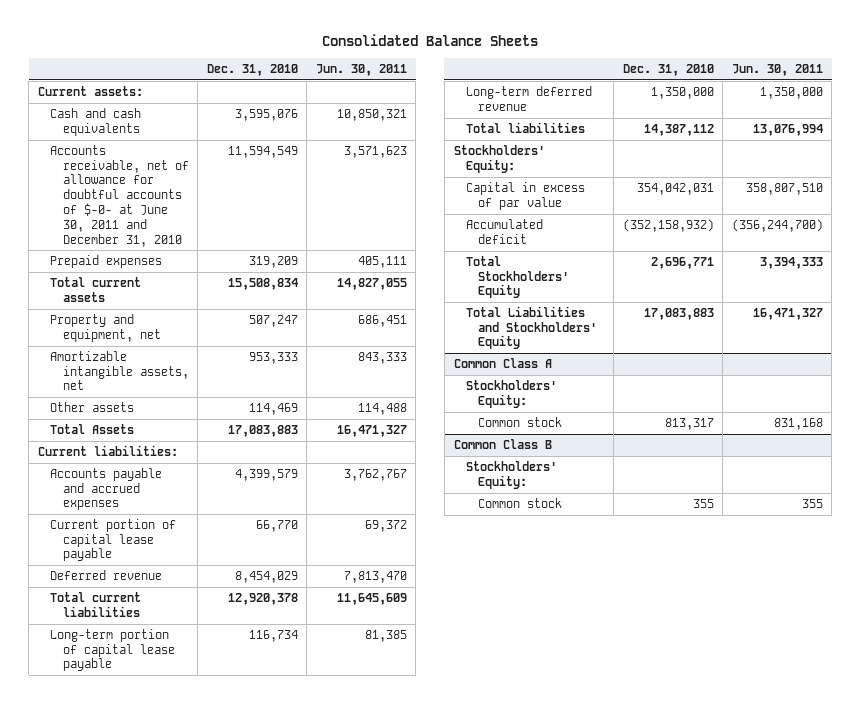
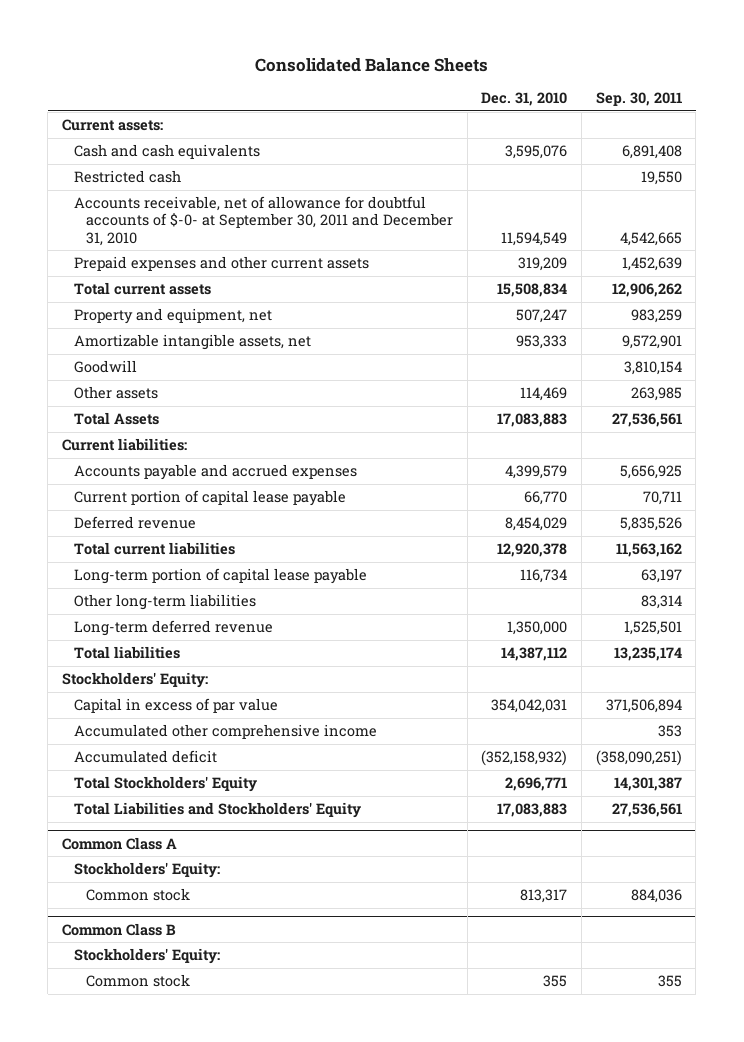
[315,63,407,76] Jun. 30, 2011 -> none
none -> [595,92,682,107] Sep. 30, 2011
none -> [74,170,182,184] Restricted cash
[50,144,189,247] Accounts receivable, net of allowance for doubtful accounts of $-0- at June 30, 2011 and December 31, 2010 -> [74,196,454,246] Accounts receivable, net of allowance for doubtful accounts of $-0- at September 30, 2011 and December 31, 2010
[50,254,163,268] Prepaid expenses -> [74,256,370,272] Prepaid expenses and other current assets
none -> [74,360,138,374] Goodwill
none -> [74,594,257,611] Other long-term liabilities
none -> [74,724,378,740] Accumulated other comprehensive income

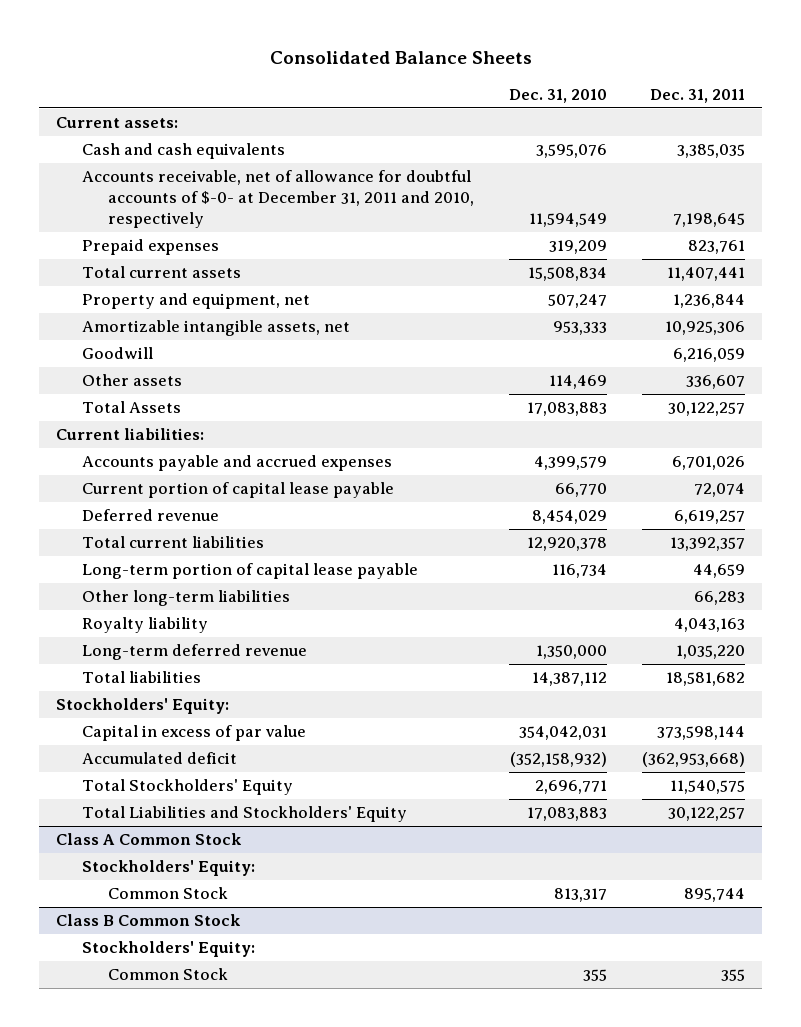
[595,92,682,107] Sep. 30, 2011 -> none
none -> [649,88,745,103] Dec. 31, 2011
[74,170,182,184] Restricted cash -> none
[74,196,454,246] Accounts receivable, net of allowance for doubtful accounts of $-0- at September 30, 2011 and December 31, 2010 -> [81,170,474,229] Accounts receivable, net of allowance for doubtful accounts of $-0- at December 31, 2011 and 2010, respectively
[74,256,370,272] Prepaid expenses and other current assets -> [81,239,219,256] Prepaid expenses
none -> [81,617,208,634] Royalty liability
[74,724,378,740] Accumulated other comprehensive income -> none
[61,836,177,850] Common Class A -> [56,833,243,846] Class A Common Stock
[86,888,191,902] Common stock -> [107,887,228,900] Common Stock
[61,922,176,936] Common Class B -> [56,914,242,927] Class B Common Stock
[86,974,191,988] Common stock -> [107,968,228,981] Common Stock

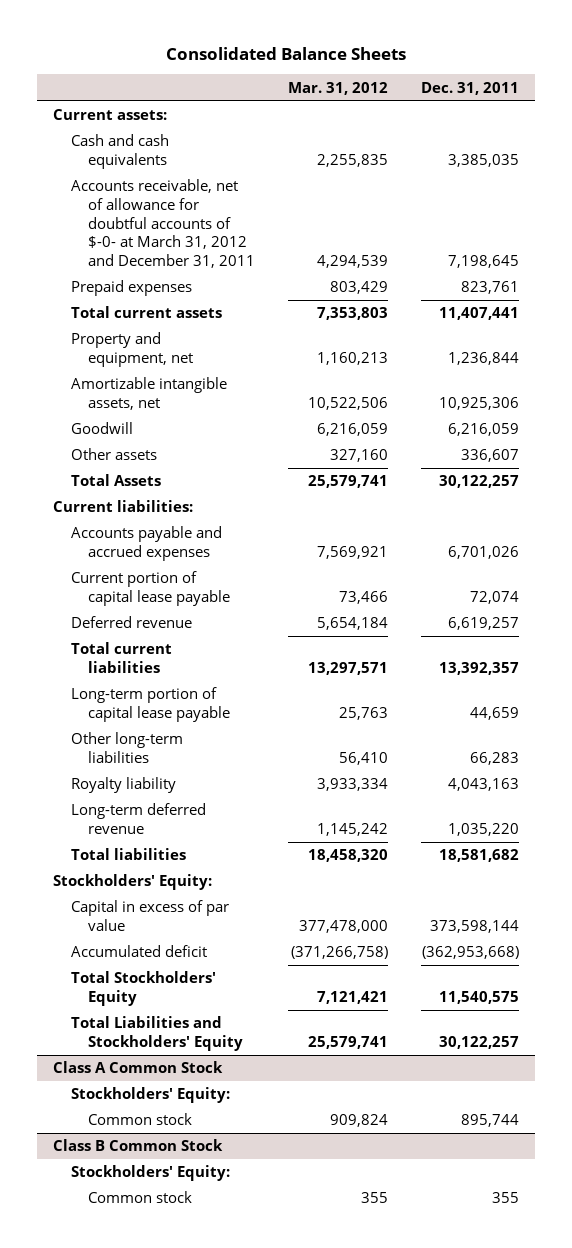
[508,88,607,103] Dec. 31, 2010 -> none
none -> [288,81,389,95] Mar. 31, 2012
[81,170,474,229] Accounts receivable, net of allowance for doubtful accounts of $-0- at December 31, 2011 and 2010, respectively -> [70,179,256,268] Accounts receivable, net of allowance for doubtful accounts of $-0- at March 31, 2012 and December 31, 2011
[107,887,228,900] Common Stock -> [88,1113,193,1126] Common stock
[107,968,228,981] Common Stock -> [88,1191,193,1204] Common stock

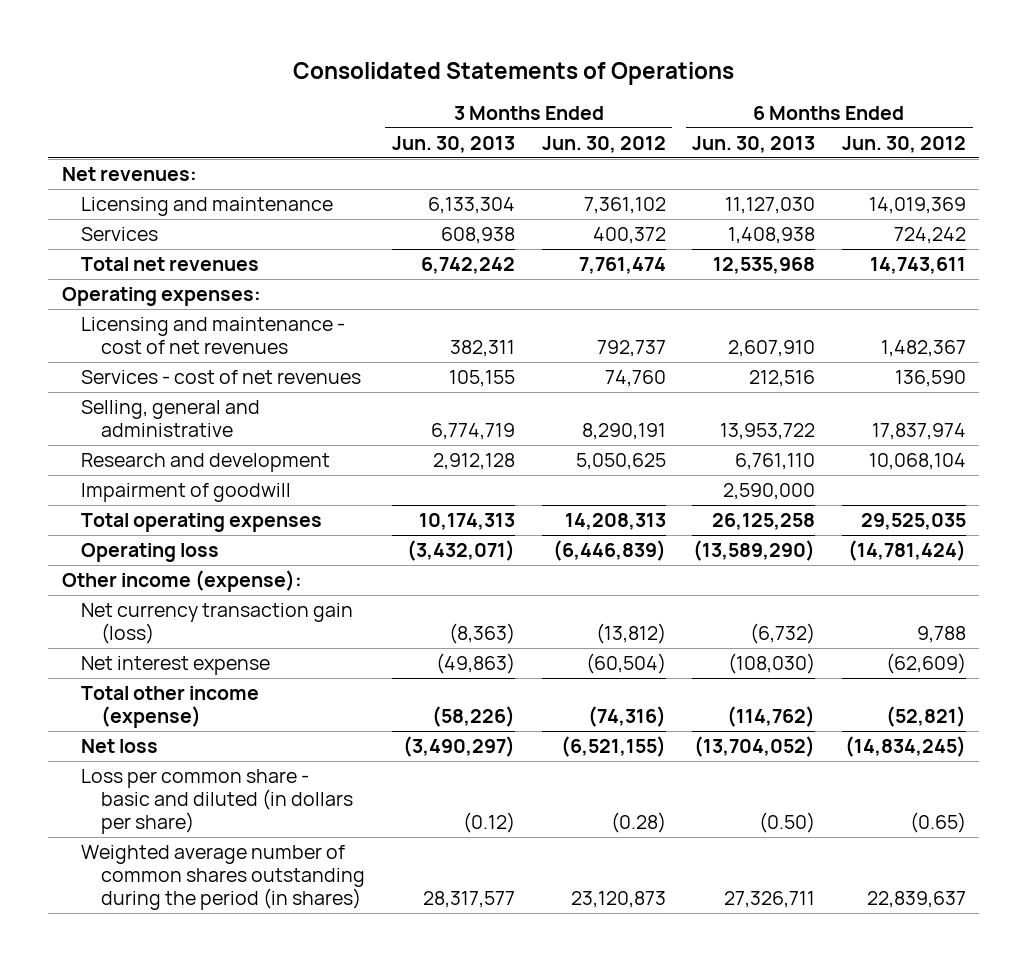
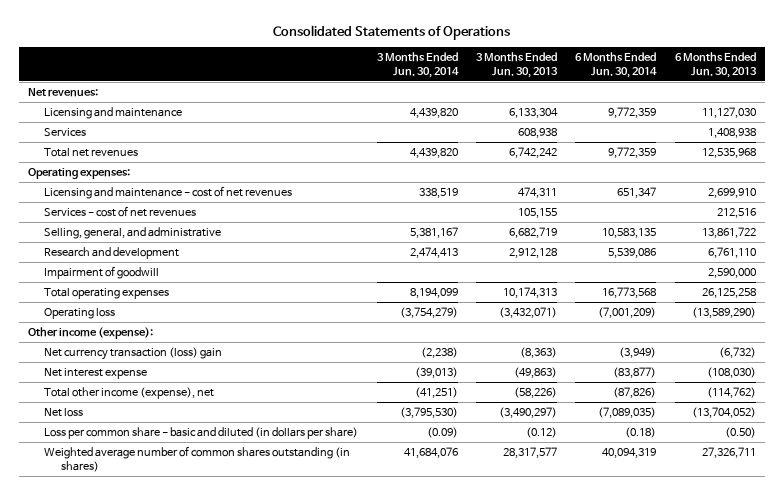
[541,136,666,154] Jun. 30, 2012 -> none
[842,136,967,154] Jun. 30, 2012 -> none
none -> [376,52,459,79] 3 Months Ended Jun. 30, 2014
none -> [575,52,658,79] 6 Months Ended Jun. 30, 2014
[449,340,515,358] 382,311 -> [518,186,558,198] 474,311
[728,340,816,358] 2,607,910 -> [707,187,756,198] 2,699,910
[81,400,261,438] Selling, general and administrative -> [44,226,222,239] Selling, general, and administrative
[430,423,515,441] 6,774,719 -> [509,226,558,238] 6,682,719
[720,423,816,441] 13,953,722 -> [701,226,756,238] 13,861,722
[81,603,354,645] Net currency transaction gain (loss) -> [44,346,223,360] Net currency transaction (loss) gain
[81,686,260,729] Total other income (expense) -> [44,386,215,399] Total other income (expense), net
[81,845,365,911] Weighted average number of common shares outstanding during the period (in shares) -> [44,445,351,472] Weighted average number of common shares outstanding (in shares)

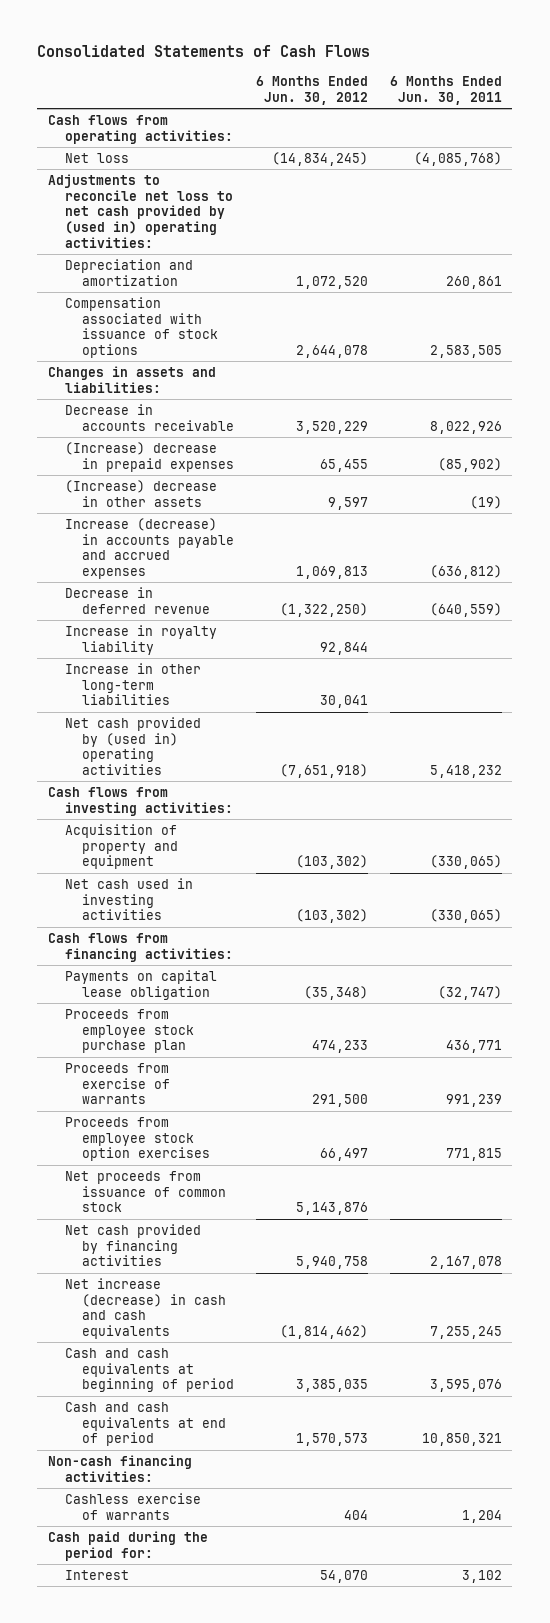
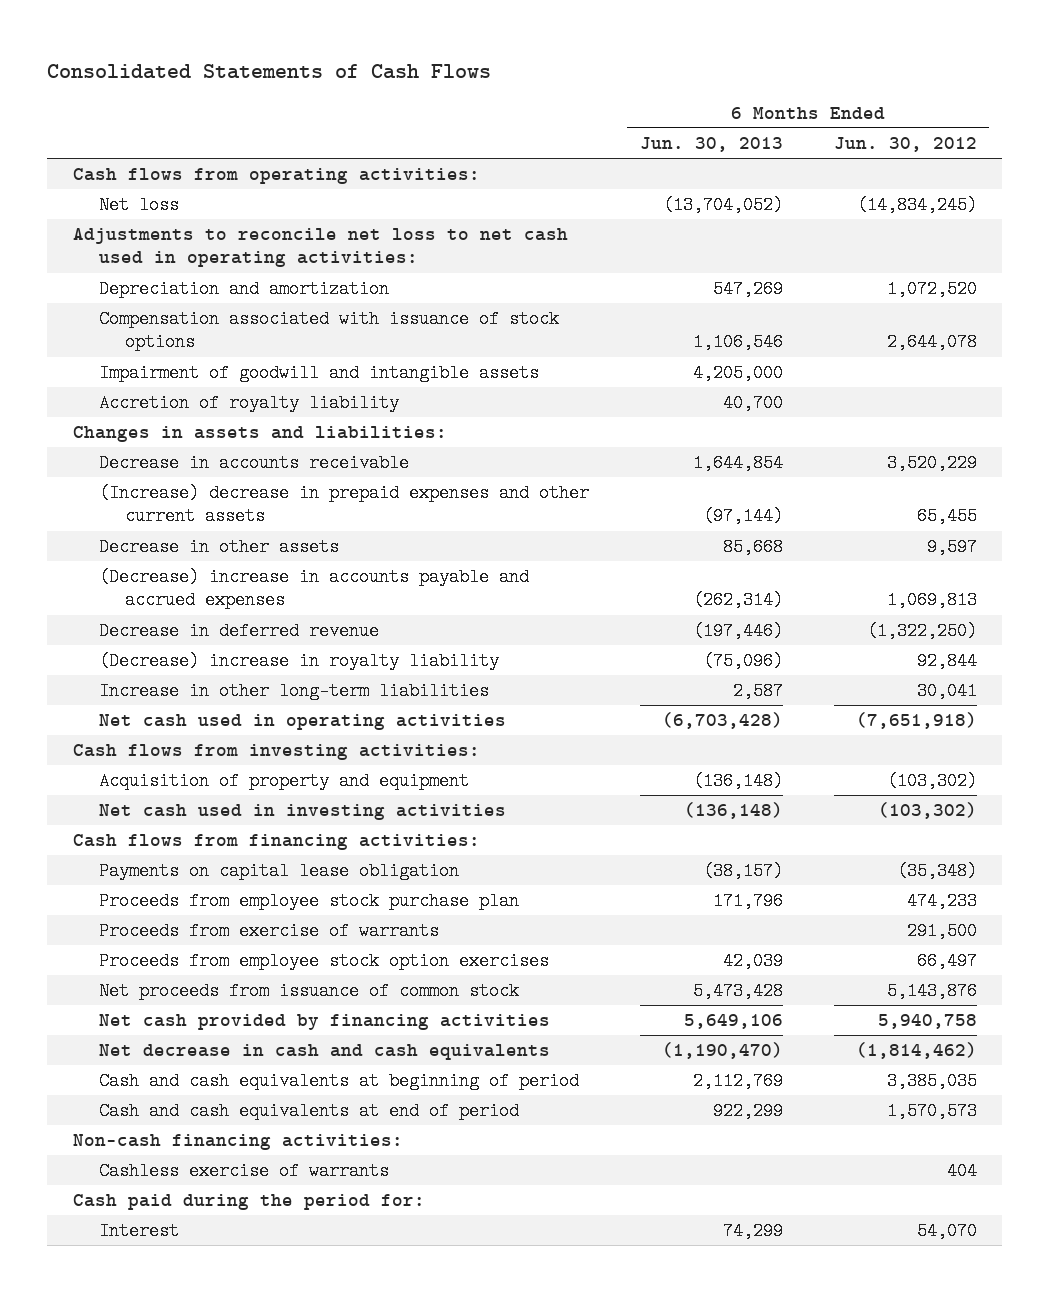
[389,76,502,105] 6 Months Ended Jun. 30, 2011 -> none
none -> [639,137,783,153] Jun. 30, 2013
[48,173,234,248] Adjustments to reconcile net loss to net cash provided by (used in) operating activities: -> [72,228,568,268] Adjustments to reconcile net loss to net cash used in operating activities:
none -> [98,364,539,383] Impairment of goodwill and intangible assets
none -> [98,394,399,413] Accretion of royalty liability
[65,441,234,472] (Increase) decrease in prepaid expenses -> [98,484,589,526] (Increase) decrease in prepaid expenses and other current assets
[65,479,218,507] (Increase) decrease in other assets -> [98,538,339,557] Decrease in other assets
[65,517,234,580] Increase (decrease) in accounts payable and accrued expenses -> [98,568,529,610] (Decrease) increase in accounts payable and accrued expenses
[65,624,218,655] Increase in royalty liability -> [98,652,499,671] (Decrease) increase in royalty liability
[65,716,202,776] Net cash provided by (used in) operating activities -> [98,714,506,731] Net cash used in operating activities
[65,1277,226,1340] Net increase (decrease) in cash and cash equivalents -> [98,1044,550,1061] Net decrease in cash and cash equivalents

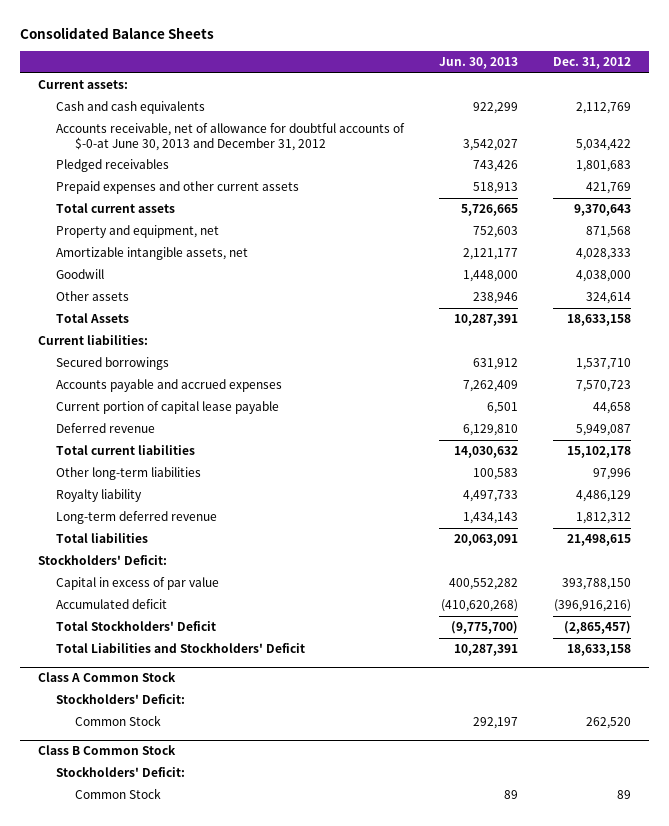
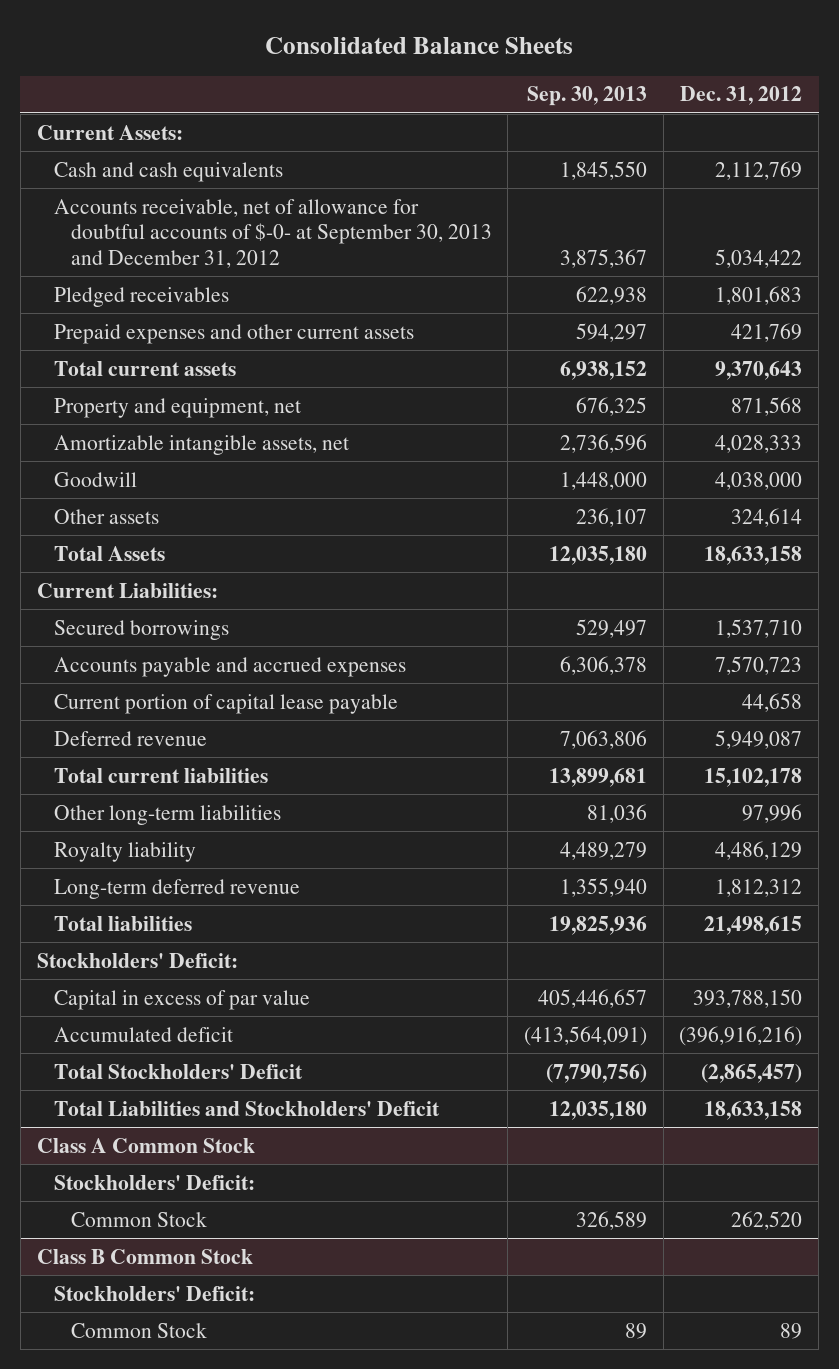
[439,56,519,69] Jun. 30, 2013 -> none
none -> [526,86,647,107] Sep. 30, 2013
[37,80,128,90] Current assets: -> [36,124,183,140] Current Assets:
[56,123,406,151] Accounts receivable, net of allowance for doubtful accounts of $-0-at June 30, 2013 and December 31, 2012 -> [53,198,492,269] Accounts receivable, net of allowance for doubtful accounts of $-0- at September 30, 2013 and December 31, 2012
[37,335,148,346] Current liabilities: -> [36,582,218,598] Current Liabilities:

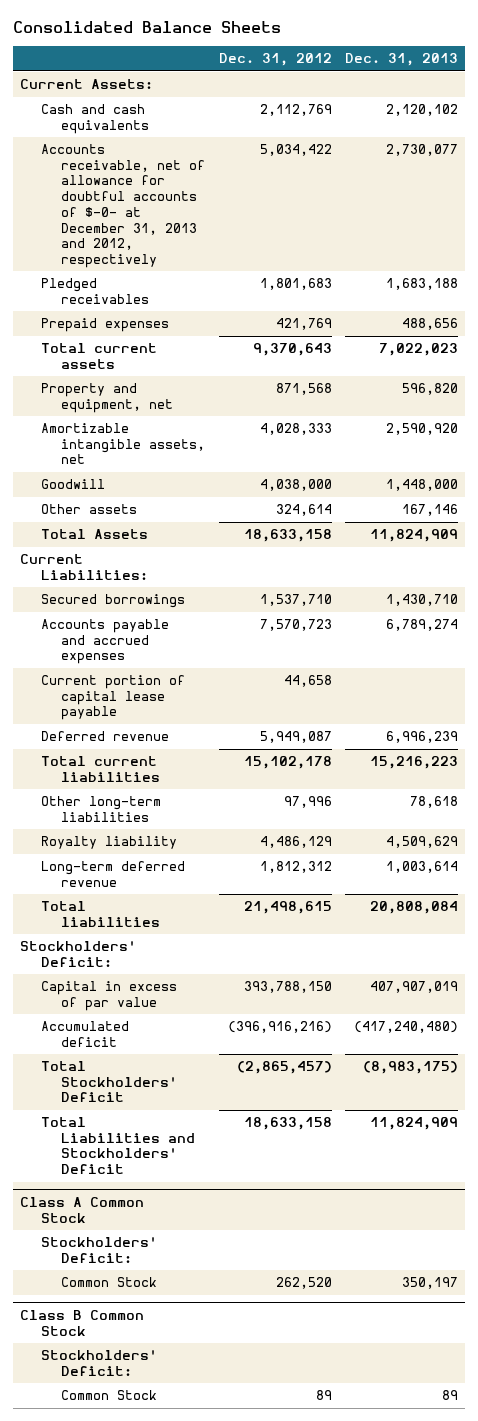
[526,86,647,107] Sep. 30, 2013 -> none
none -> [345,53,459,67] Dec. 31, 2013
[53,198,492,269] Accounts receivable, net of allowance for doubtful accounts of $-0- at September 30, 2013 and December 31, 2012 -> [40,144,206,268] Accounts receivable, net of allowance for doubtful accounts of $-0- at December 31, 2013 and 2012, respectively
[53,323,414,344] Prepaid expenses and other current assets -> [40,318,169,333] Prepaid expenses

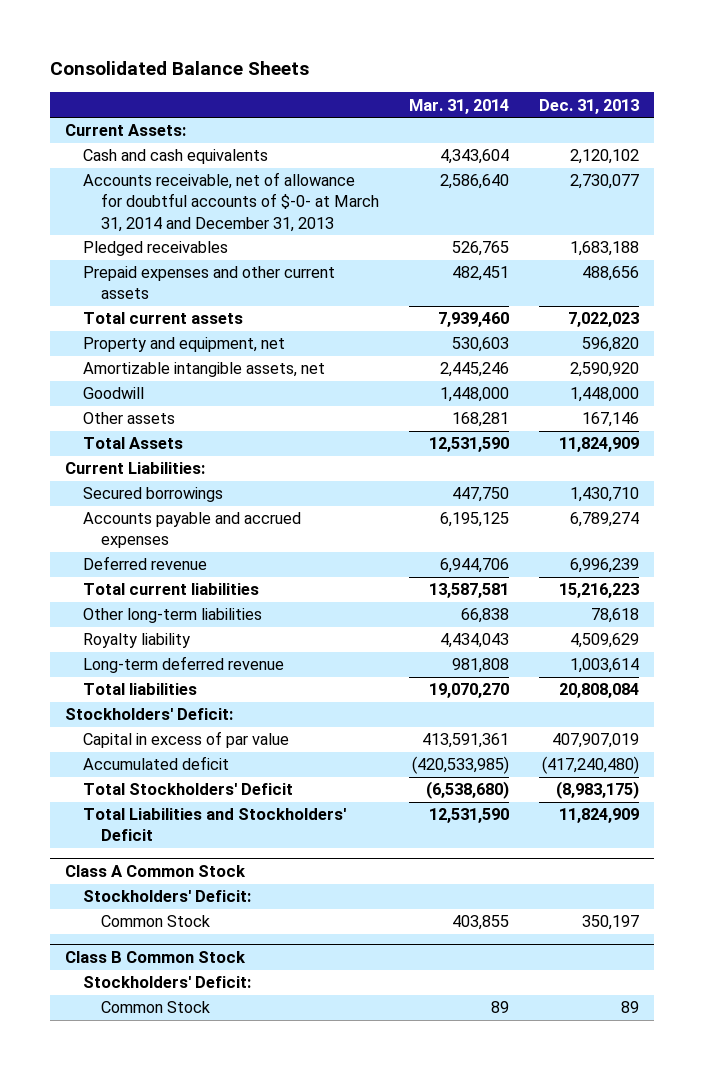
[218,53,332,67] Dec. 31, 2012 -> none
none -> [409,98,510,114] Mar. 31, 2014
[40,144,206,268] Accounts receivable, net of allowance for doubtful accounts of $-0- at December 31, 2013 and 2012, respectively -> [82,172,379,232] Accounts receivable, net of allowance for doubtful accounts of $-0- at March 31, 2014 and December 31, 2013
[40,318,169,333] Prepaid expenses -> [82,266,335,300] Prepaid expenses and other current assets
[40,675,185,721] Current portion of capital lease payable -> none

